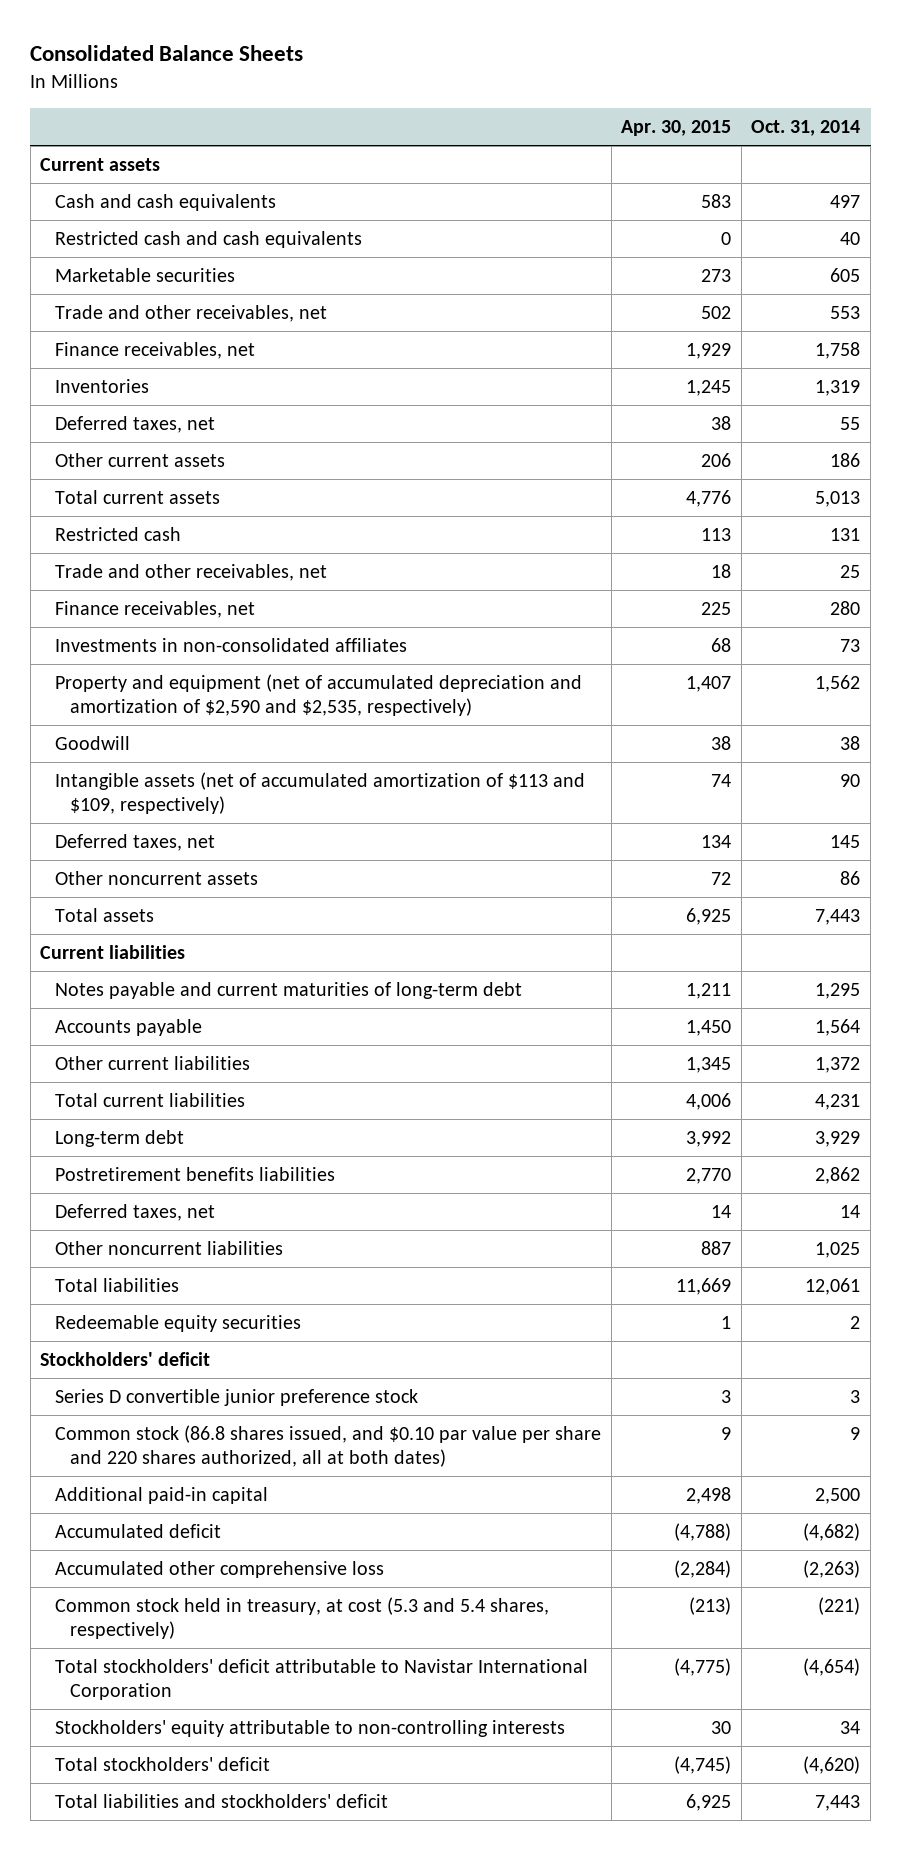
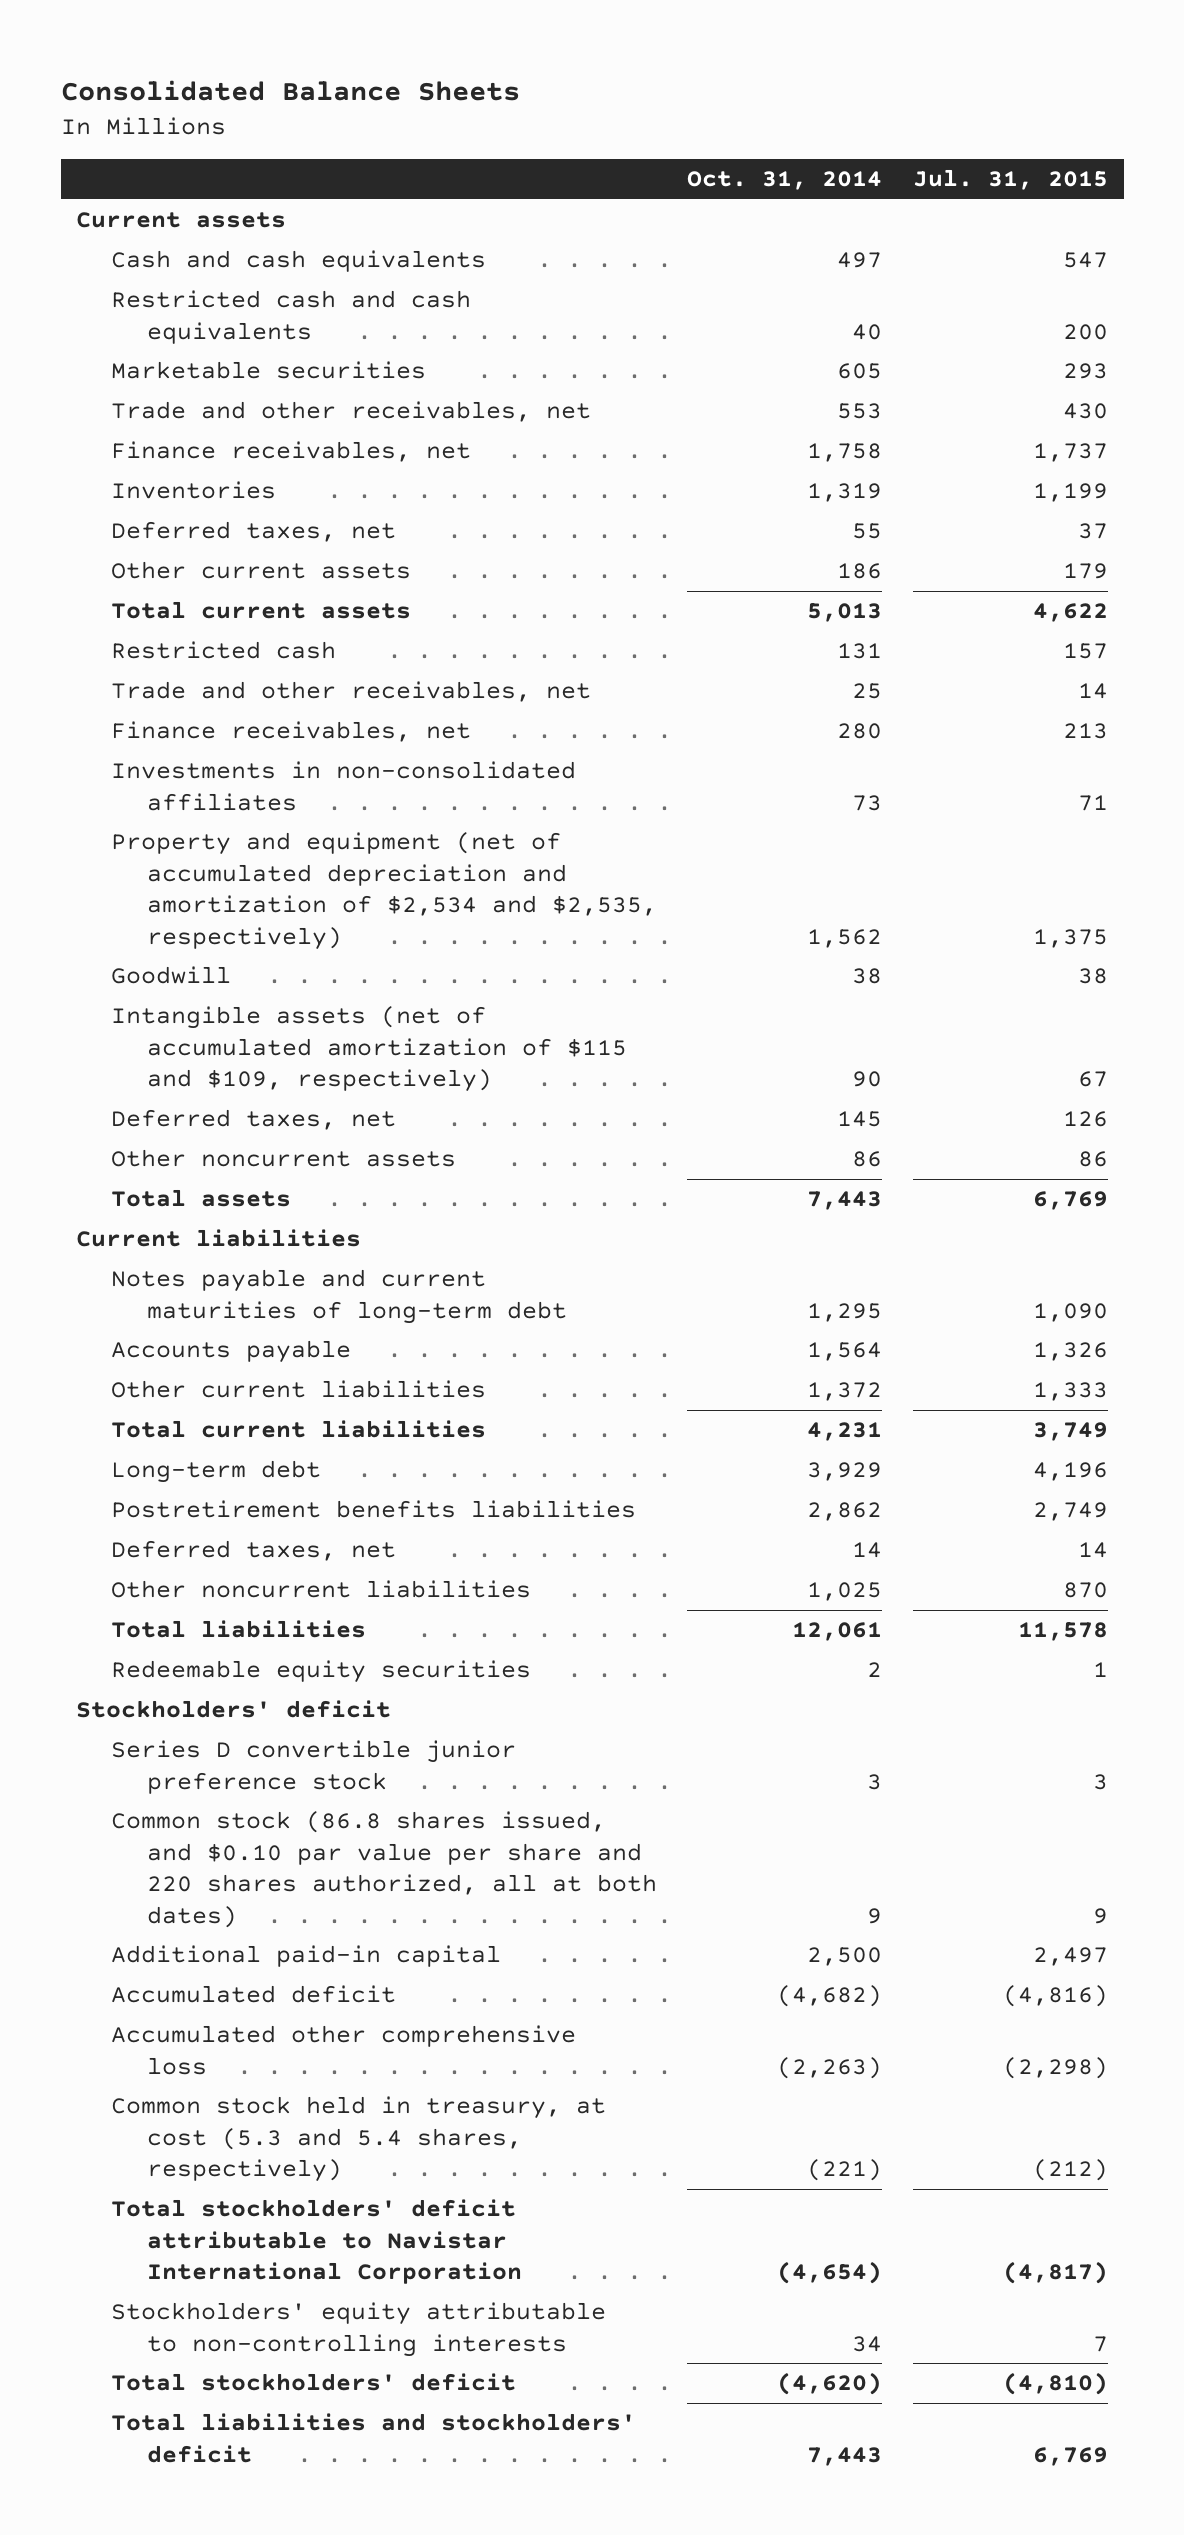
[621,119,732,136] Apr. 30, 2015 -> none
none -> [913,169,1109,191] Jul. 31, 2015
[55,674,583,716] Property and equipment (net of accumulated depreciation and amortization of $2,590 and $2,535, respectively) -> [111,832,657,950] Property and equipment (net of accumulated depreciation and amortization of $2,534 and $2,535, respectively)
[55,772,586,814] Intangible assets (net of accumulated amortization of $113 and $109, respectively) -> [111,1006,627,1093] Intangible assets (net of accumulated amortization of $115 and $109, respectively)

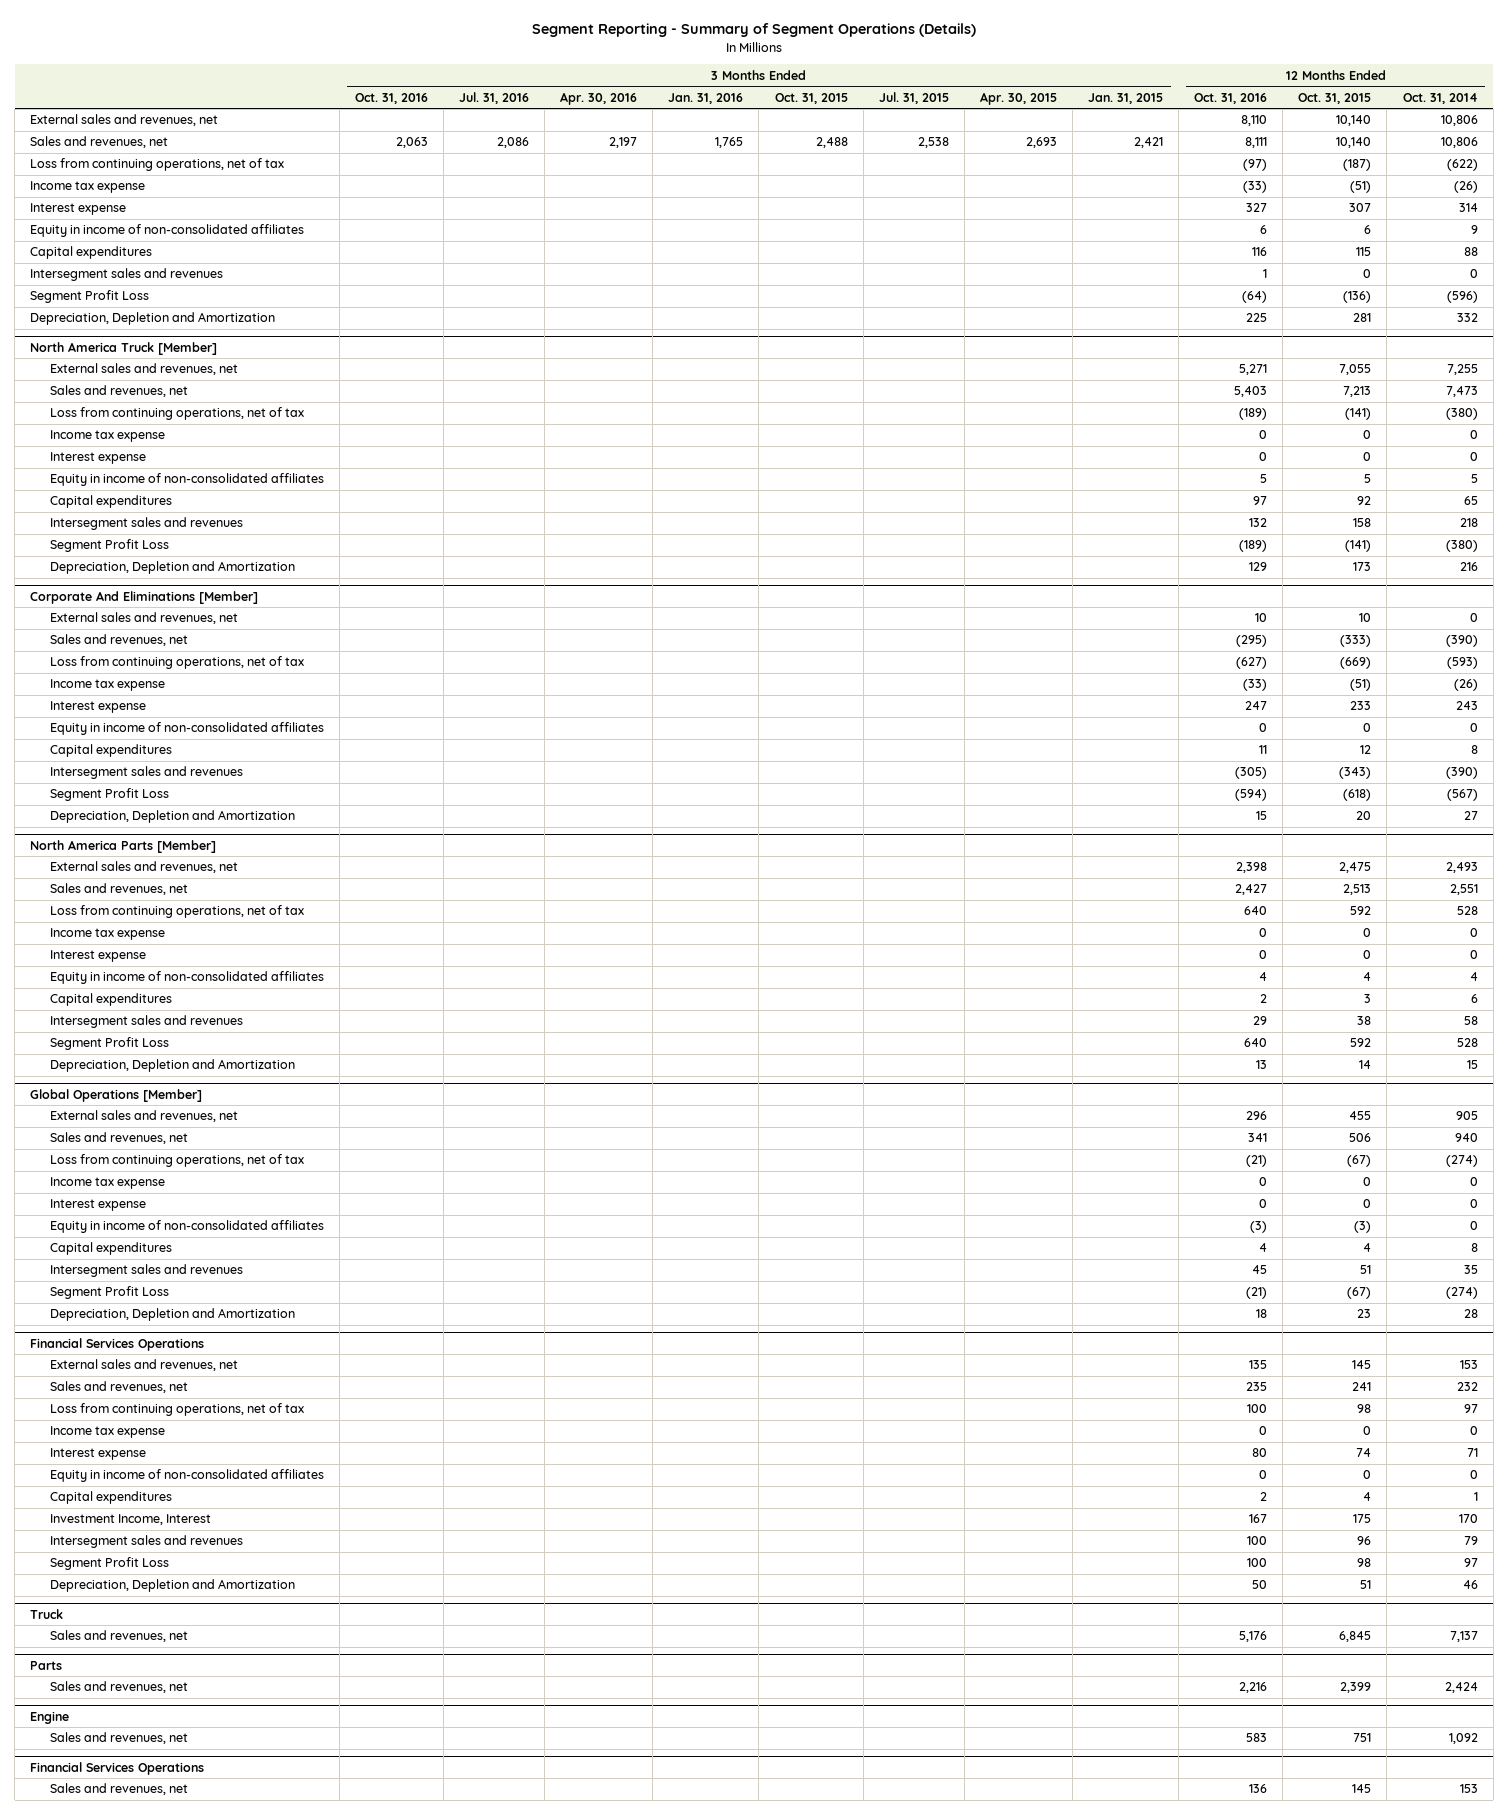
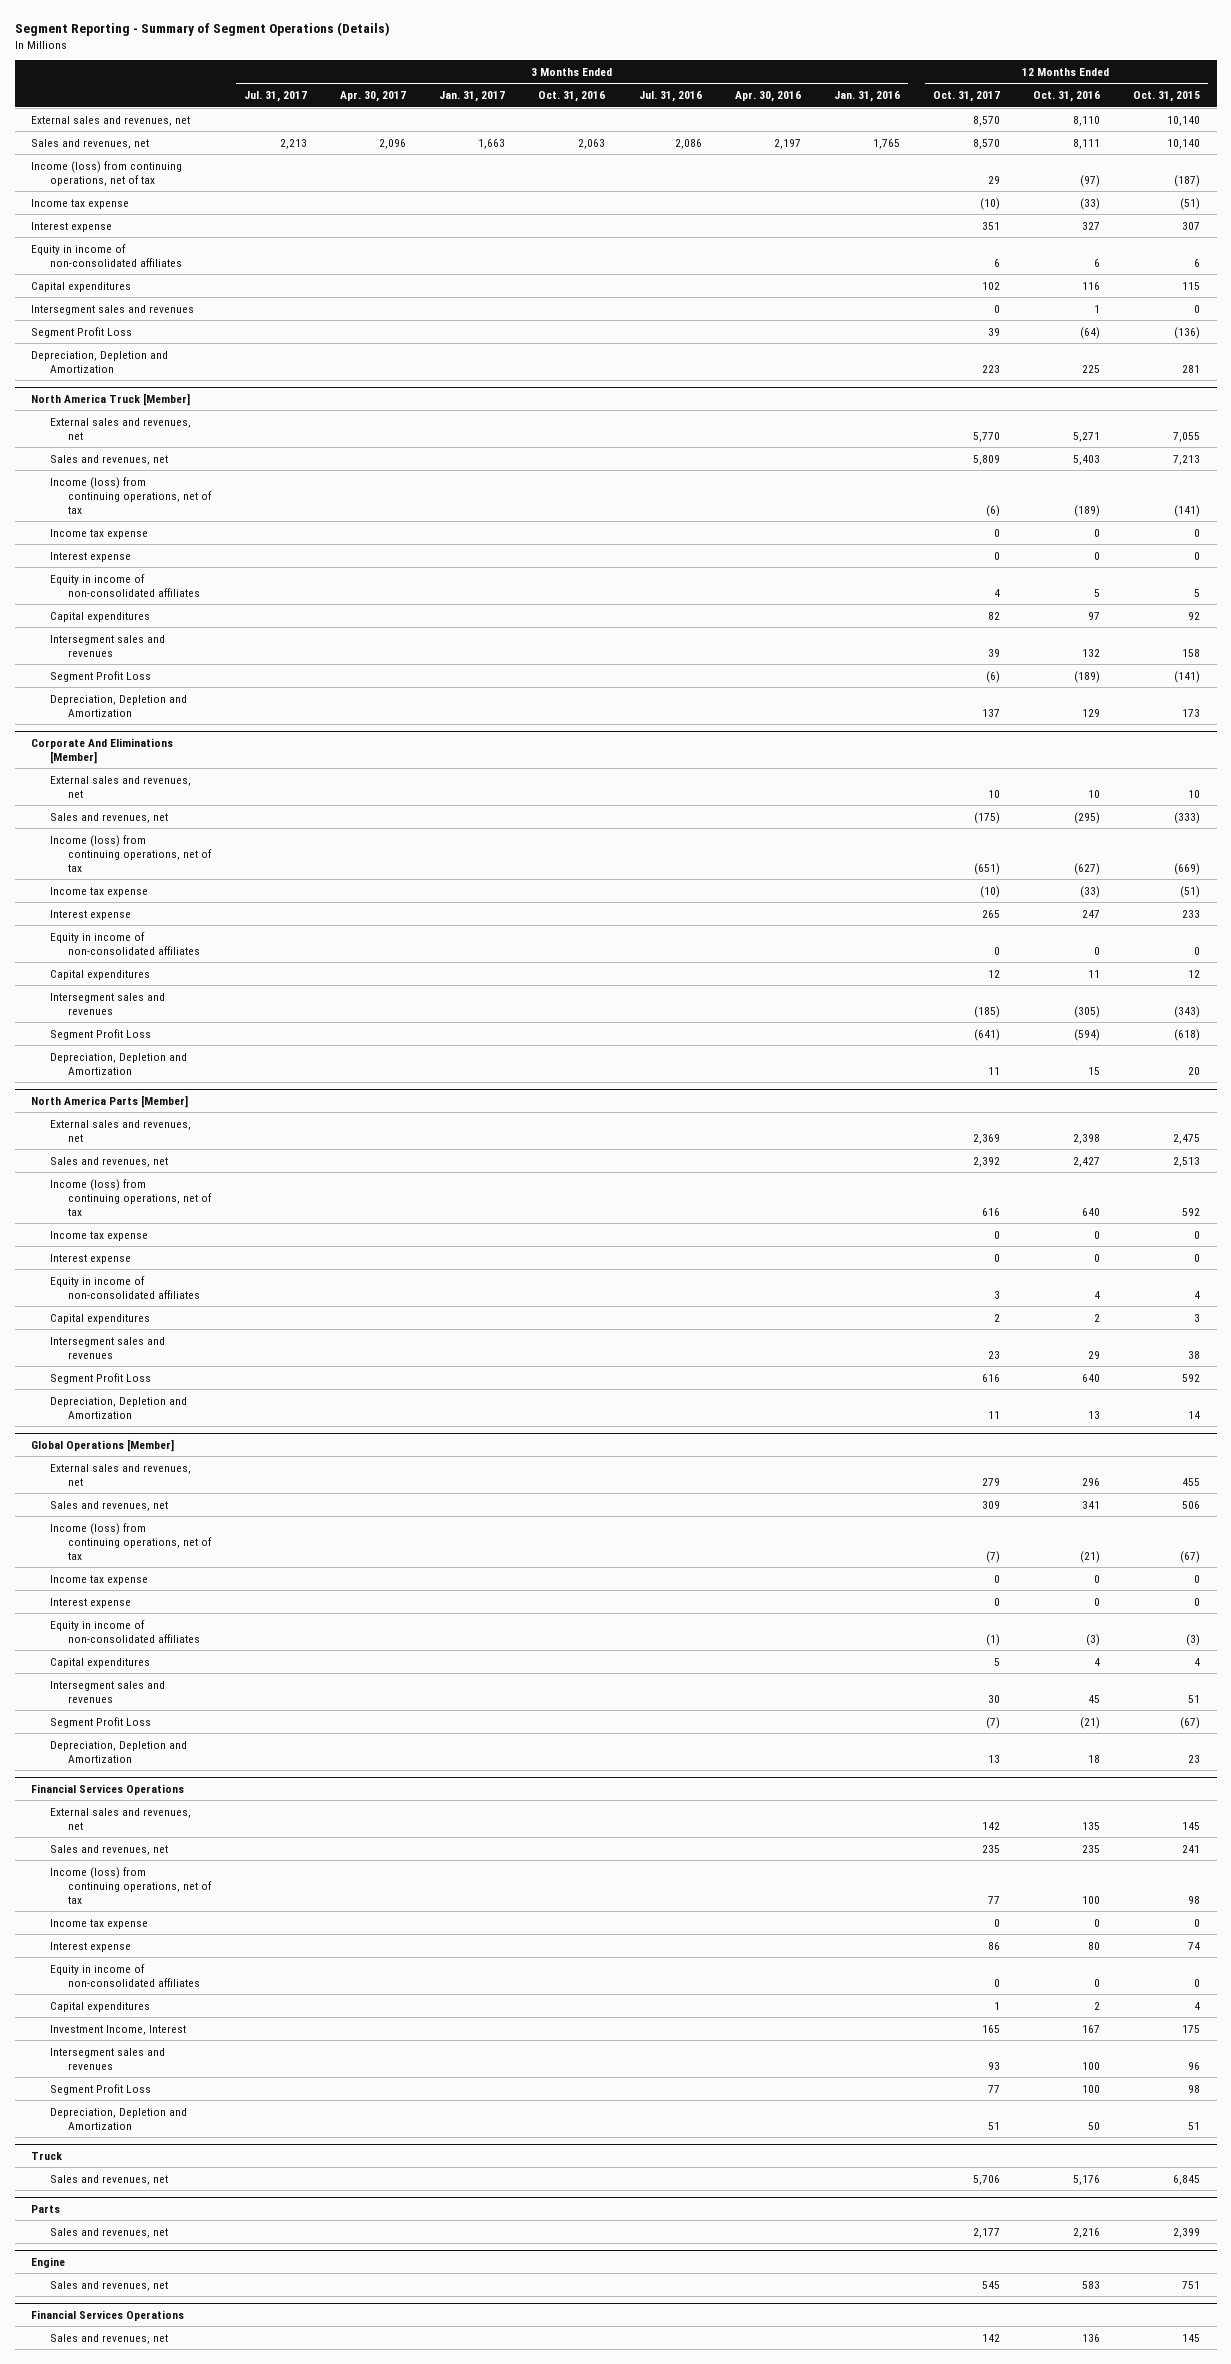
[774,92,848,104] Oct. 31, 2015 -> none
[878,91,949,104] Jul. 31, 2015 -> none
[979,91,1057,105] Apr. 30, 2015 -> none
[1088,92,1164,104] Jan. 31, 2015 -> none
[1402,92,1478,104] Oct. 31, 2014 -> none
none -> [244,91,308,103] Jul. 31, 2017
none -> [340,91,407,103] Apr. 30, 2017
none -> [439,91,506,103] Jan. 31, 2017
none -> [932,91,1000,103] Oct. 31, 2017
[30,158,285,172] Loss from continuing operations, net of tax -> [31,160,183,186] Income (loss) from continuing operations, net of tax
[49,407,304,421] Loss from continuing operations, net of tax -> [49,476,213,515] Income (loss) from continuing operations, net of tax
[49,656,304,670] Loss from continuing operations, net of tax -> [49,834,213,873] Income (loss) from continuing operations, net of tax
[49,905,304,919] Loss from continuing operations, net of tax -> [49,1178,213,1217] Income (loss) from continuing operations, net of tax
[49,1154,304,1168] Loss from continuing operations, net of tax -> [49,1522,213,1561] Income (loss) from continuing operations, net of tax
[49,1403,304,1417] Loss from continuing operations, net of tax -> [49,1866,213,1905] Income (loss) from continuing operations, net of tax

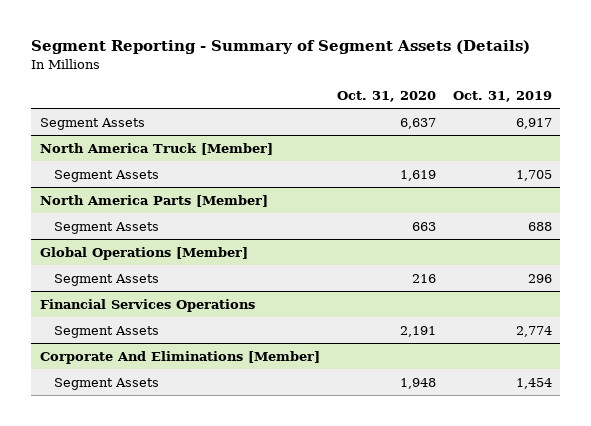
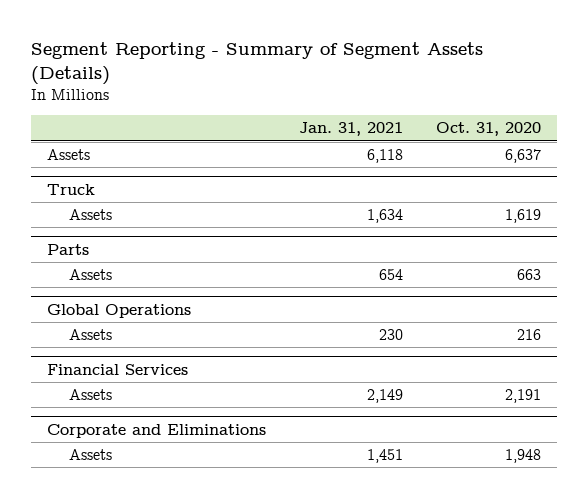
[452,90,552,102] Oct. 31, 2019 -> none
none -> [299,122,404,137] Jan. 31, 2021
[39,117,145,130] Segment Assets -> [47,149,91,161] Assets
[39,142,273,155] North America Truck [Member] -> [47,183,96,195] Truck
[54,169,160,182] Segment Assets -> [69,209,113,221] Assets
[39,194,268,207] North America Parts [Member] -> [47,243,90,255] Parts
[54,221,160,234] Segment Assets -> [69,269,113,281] Assets
[39,246,248,260] Global Operations [Member] -> [47,303,192,318] Global Operations
[54,273,160,286] Segment Assets -> [69,329,113,341] Assets
[39,298,255,312] Financial Services Operations -> [47,363,189,375] Financial Services
[54,325,160,338] Segment Assets -> [69,389,113,401] Assets
[39,350,320,364] Corporate And Eliminations [Member] -> [47,423,267,438] Corporate and Eliminations
[54,377,160,390] Segment Assets -> [69,449,113,461] Assets

